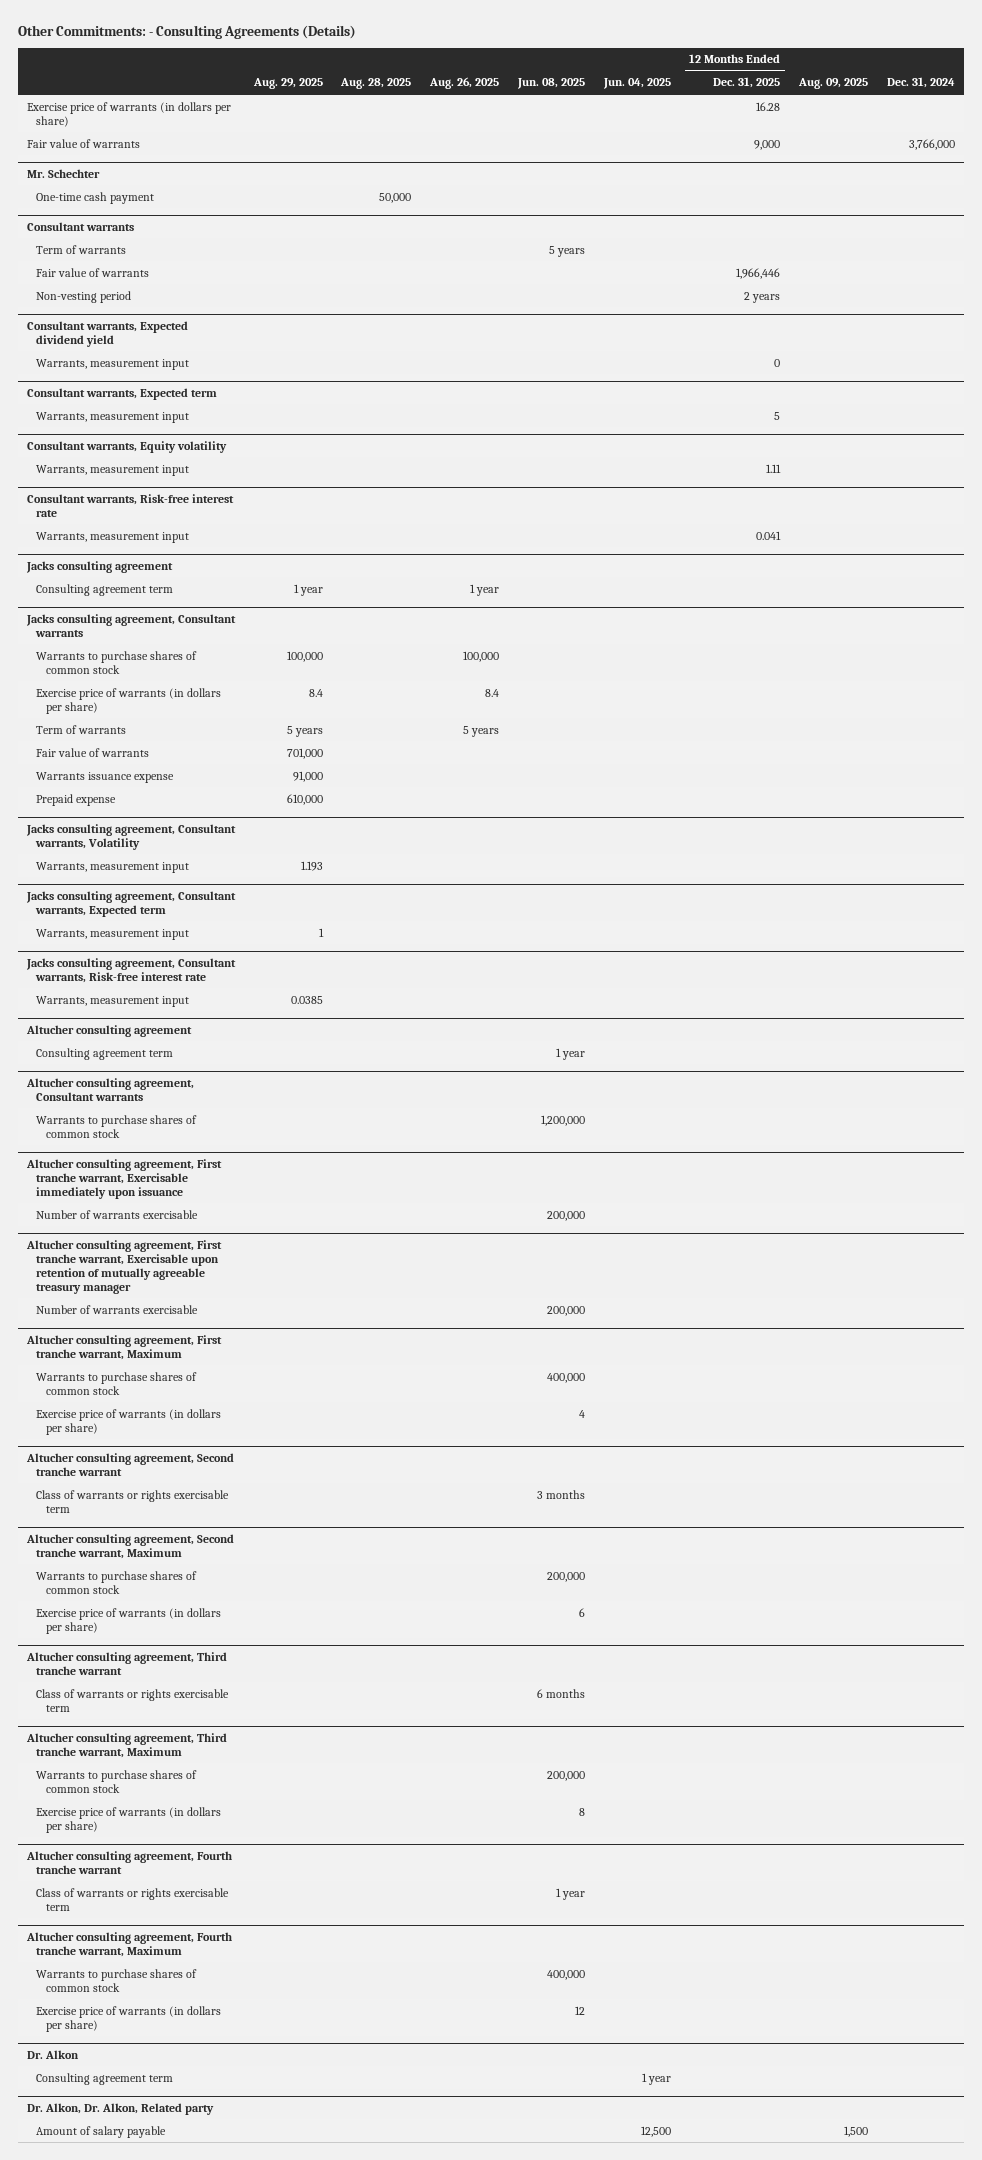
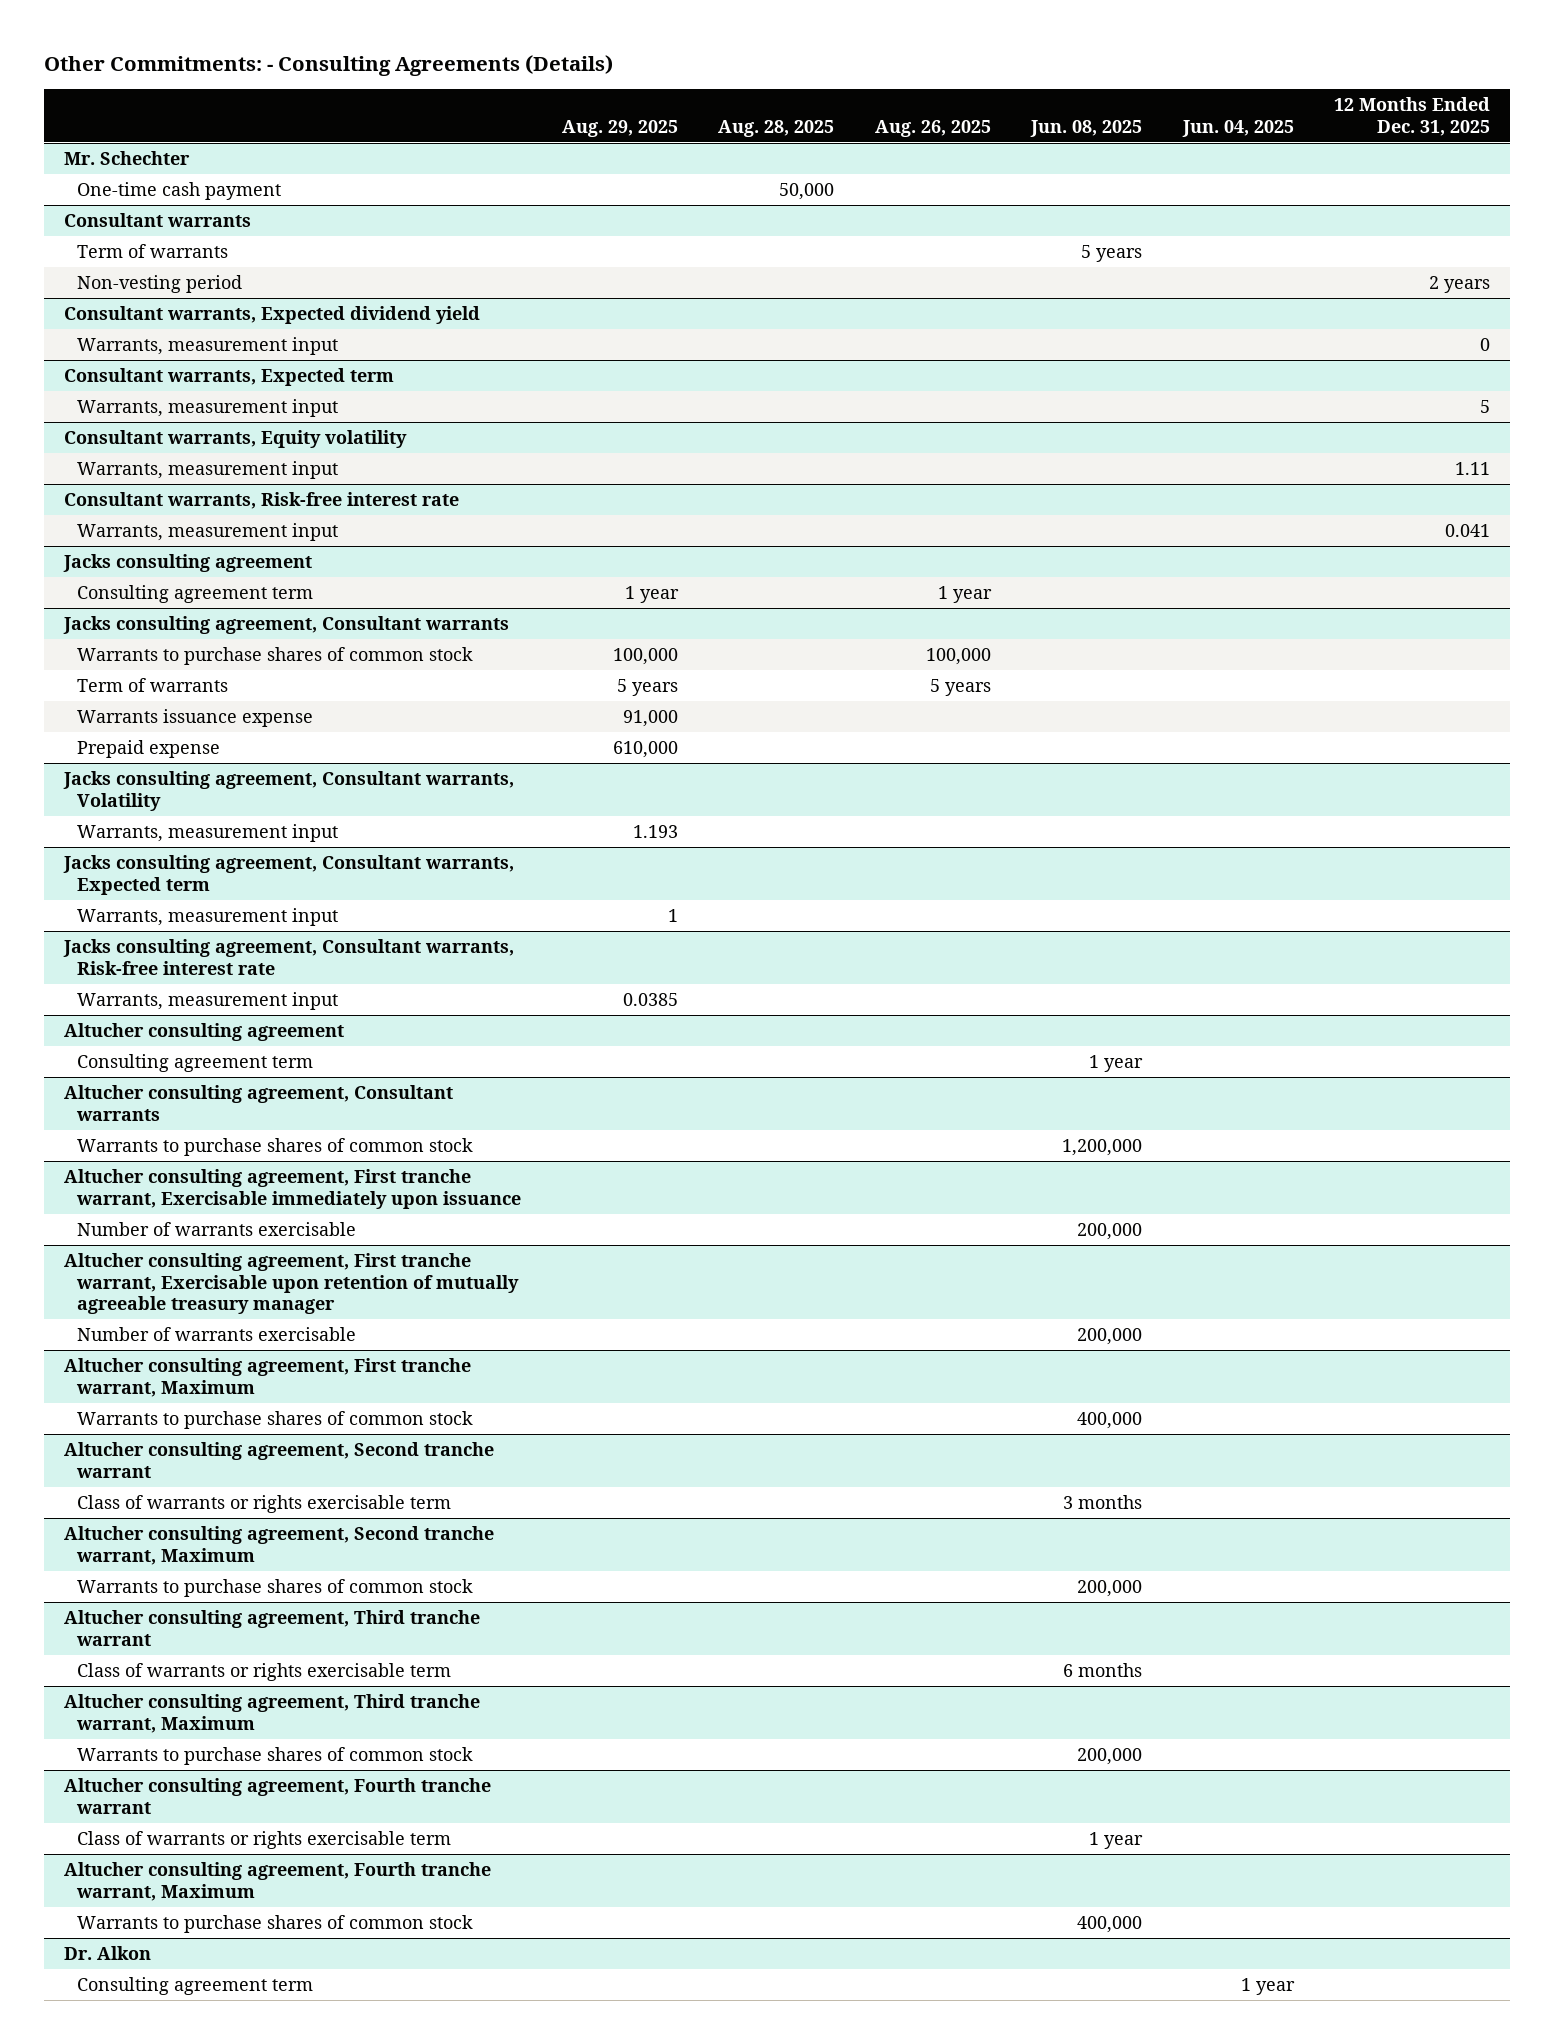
[798,78,869,90] Aug. 09, 2025 -> none
[886,77,955,89] Dec. 31, 2024 -> none
[26,101,231,127] Exercise price of warrants (in dollars per share) -> none
[26,138,140,148] Fair value of warrants -> none
[36,267,150,277] Fair value of warrants -> none
[36,687,222,714] Exercise price of warrants (in dollars per share) -> none
[36,747,150,757] Fair value of warrants -> none
[36,1408,222,1435] Exercise price of warrants (in dollars per share) -> none
[36,1607,222,1634] Exercise price of warrants (in dollars per share) -> none
[36,1806,222,1833] Exercise price of warrants (in dollars per share) -> none
[36,2005,222,2032] Exercise price of warrants (in dollars per share) -> none
[26,2102,214,2115] Dr. Alkon, Dr. Alkon, Related party -> none
[36,2125,167,2138] Amount of salary payable -> none

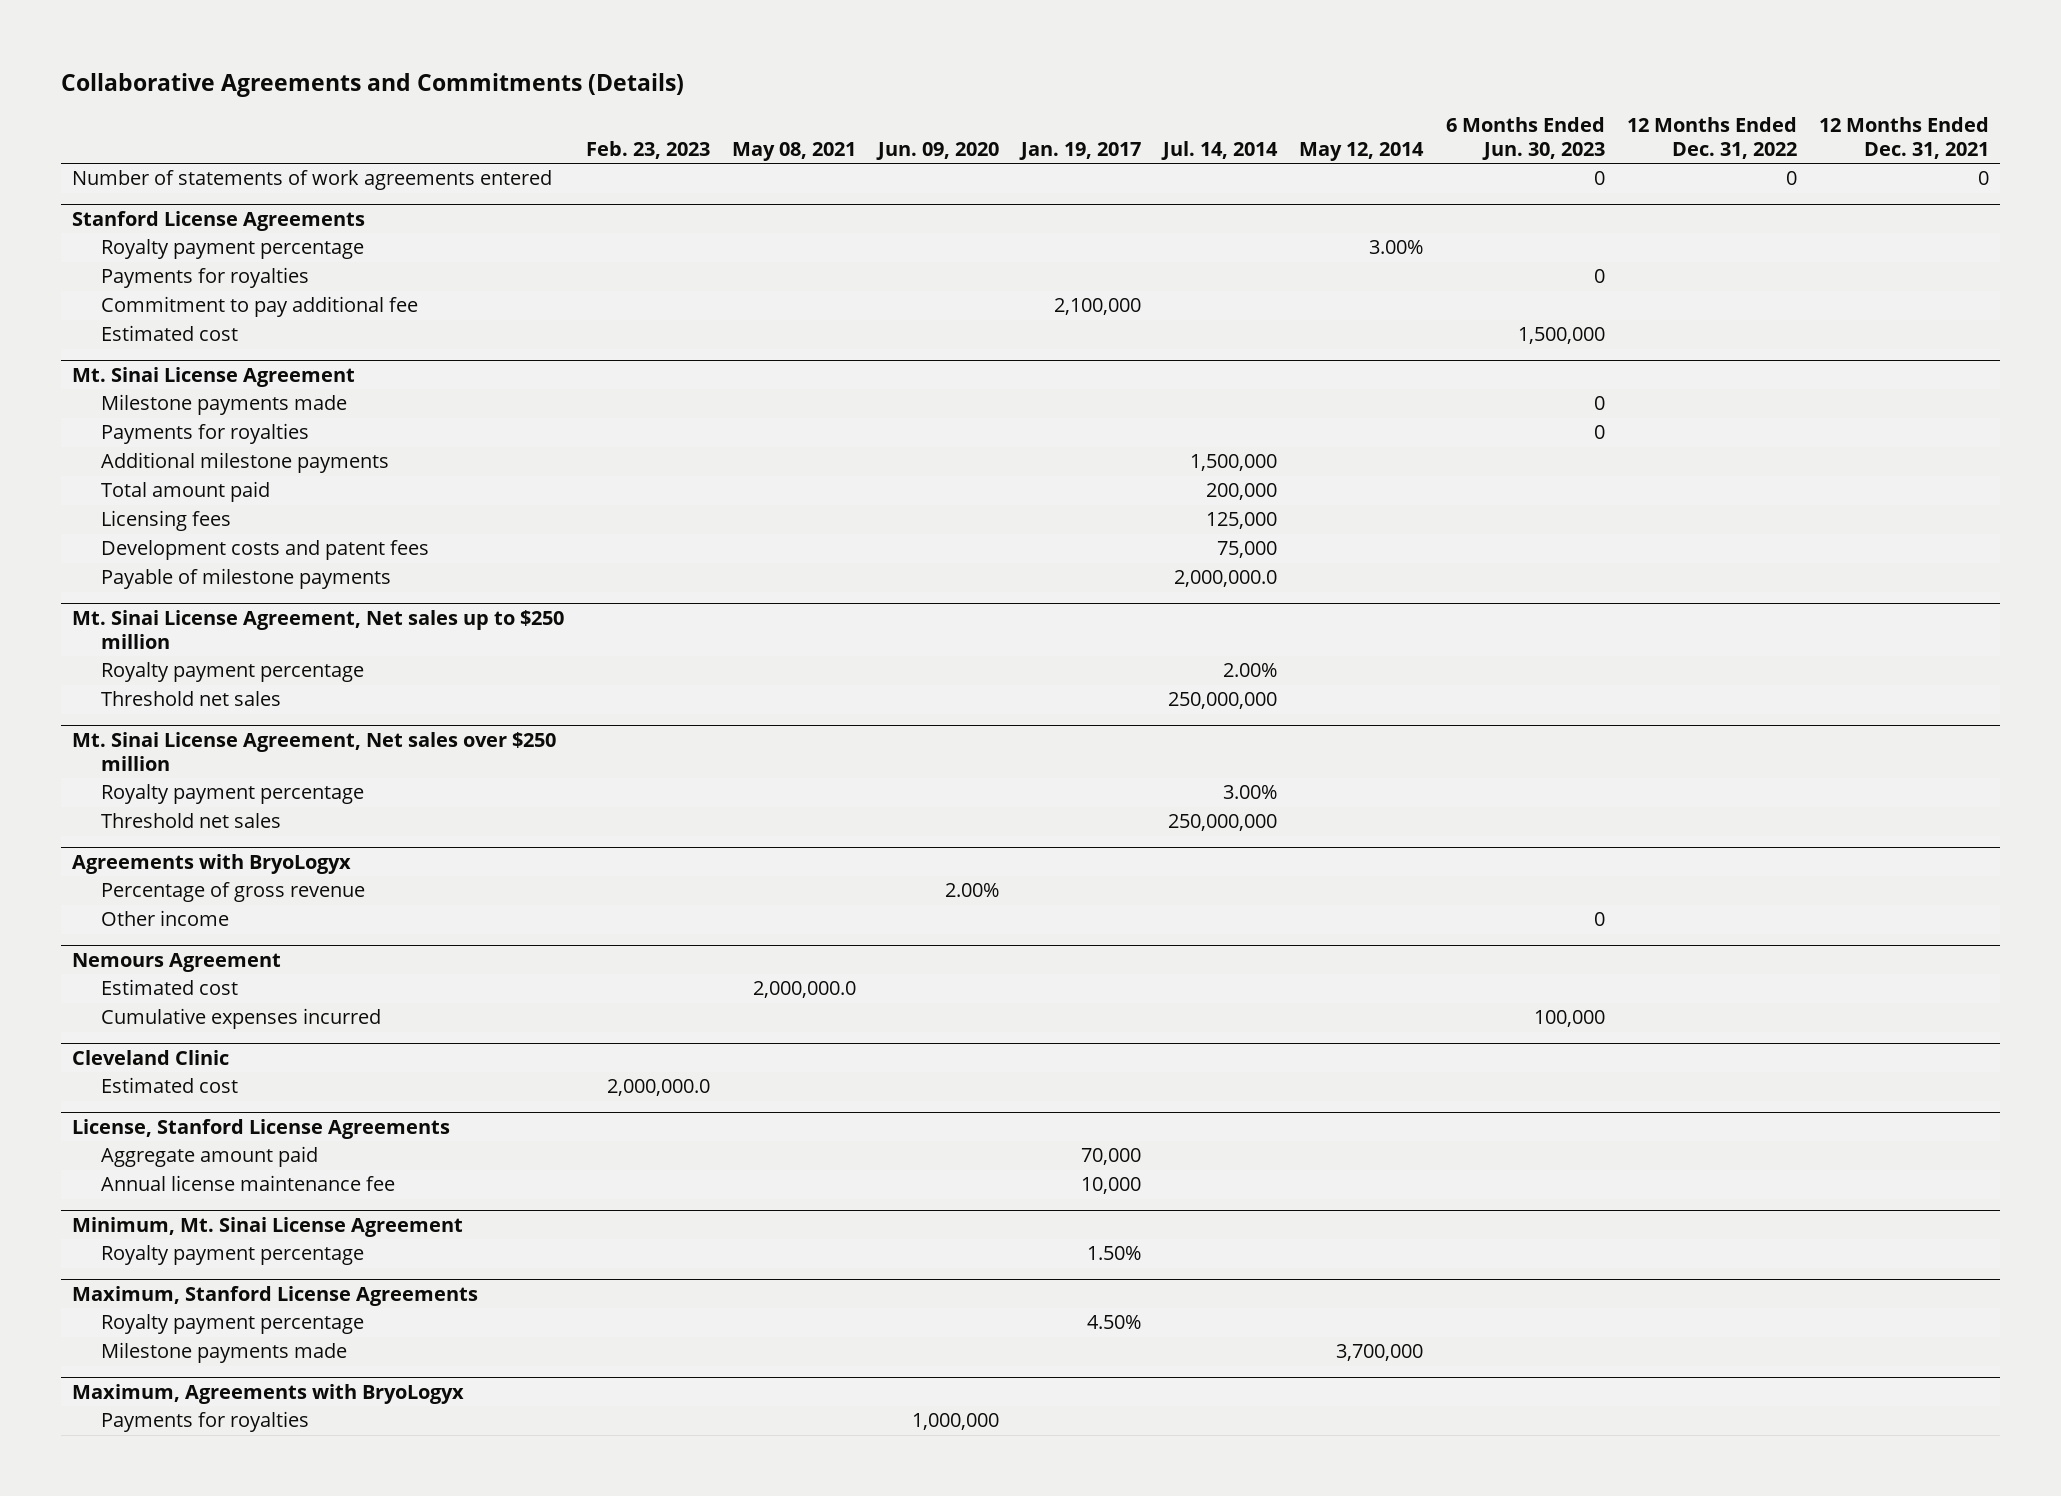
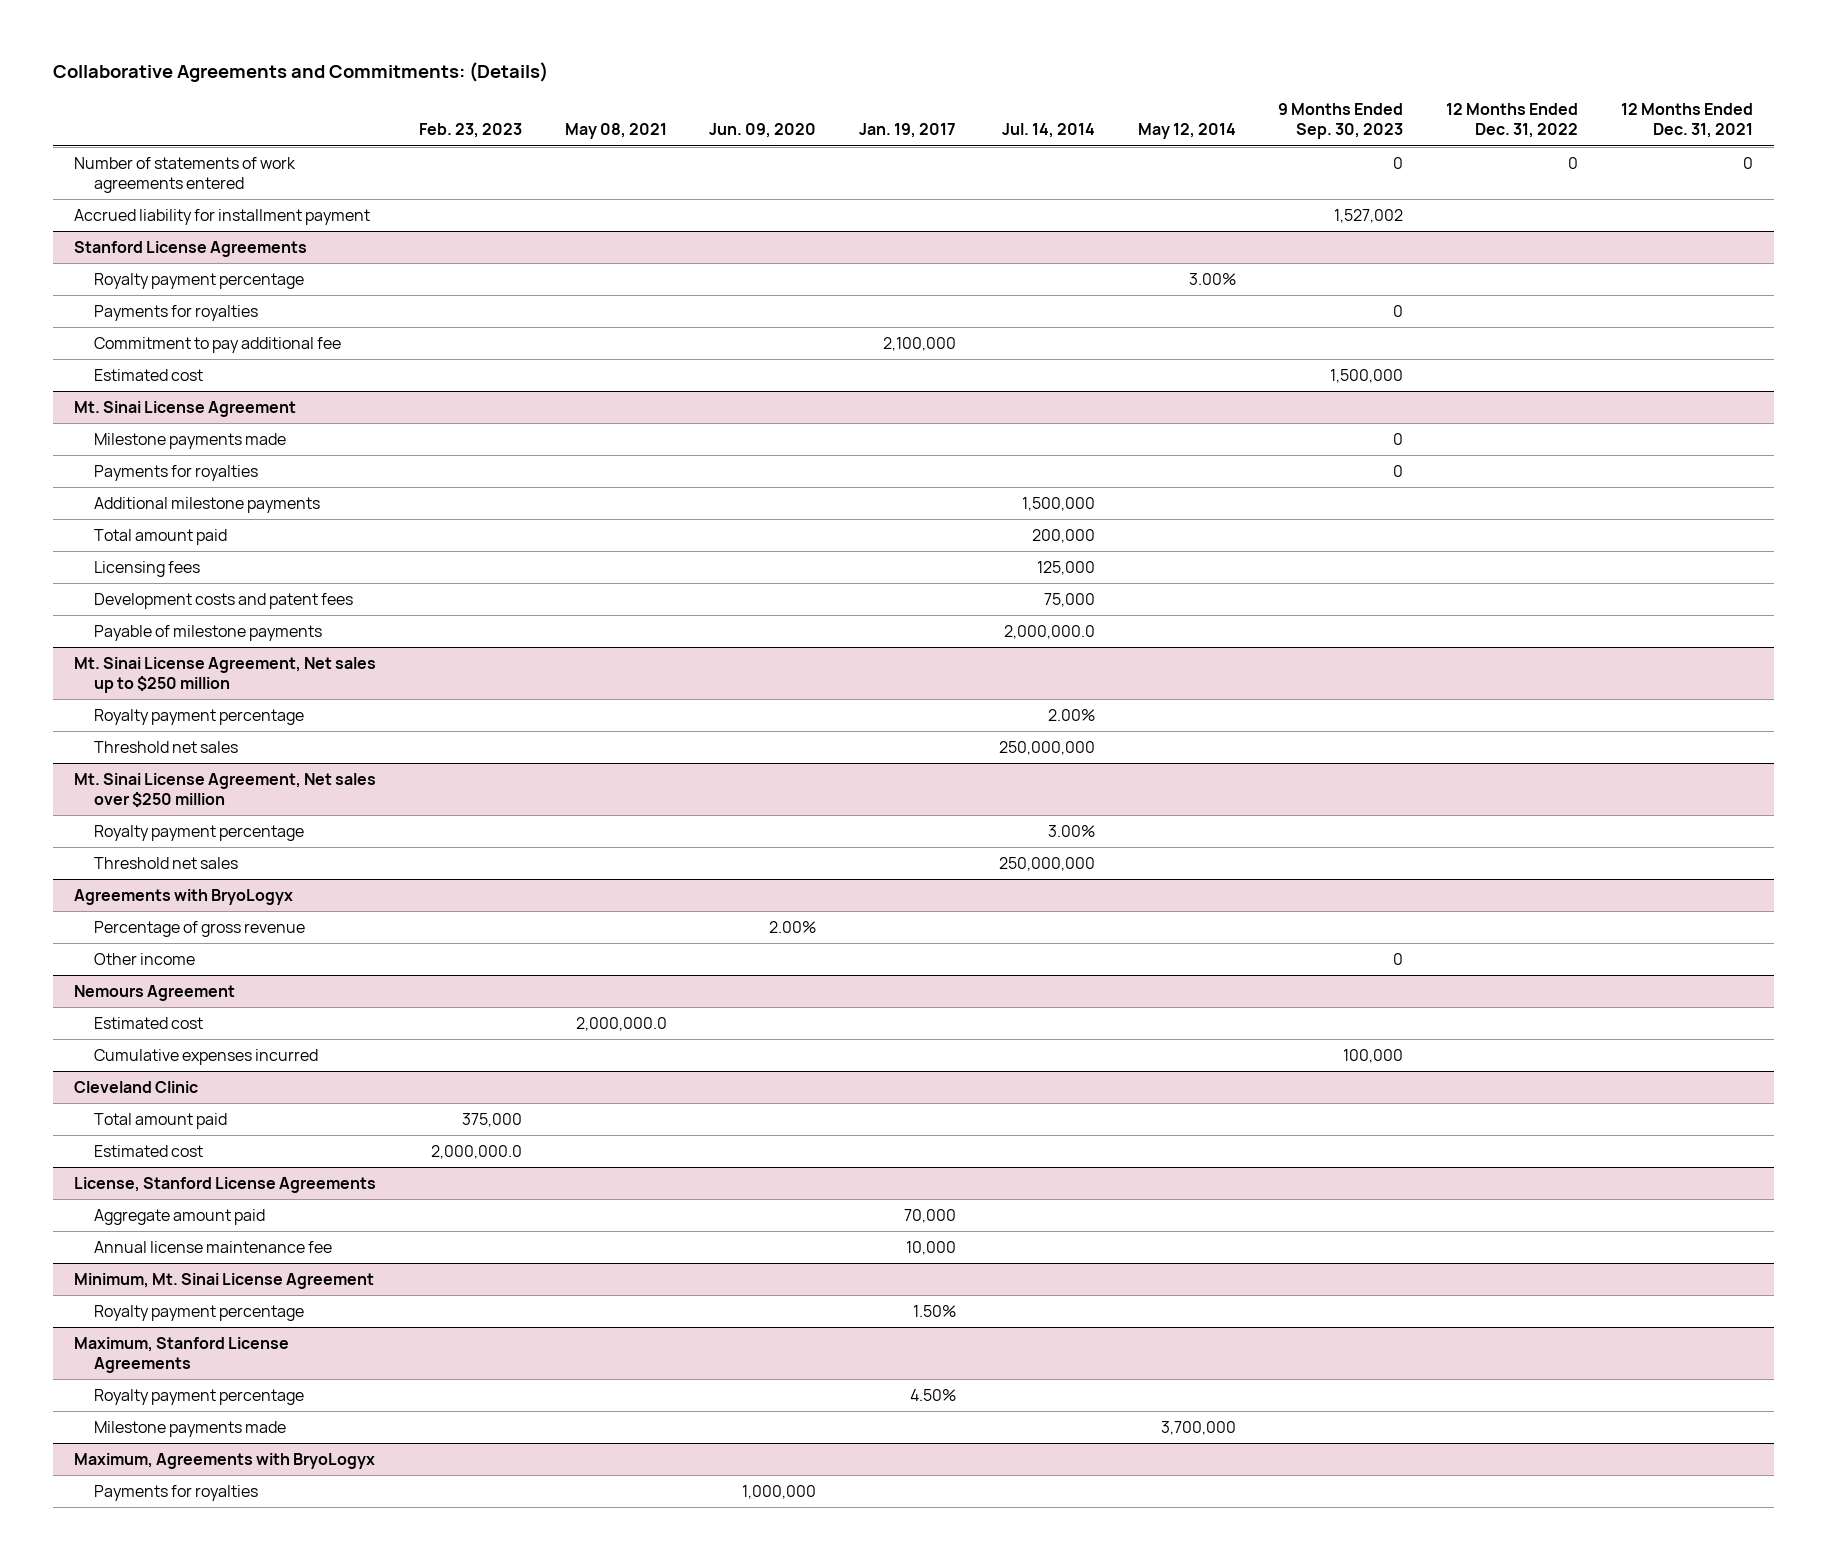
[60,73,684,98] Collaborative Agreements and Commitments (Details) -> [52,61,548,82] Collaborative Agreements and Commitments: (Details)
[1445,117,1605,160] 6 Months Ended Jun. 30, 2023 -> none
none -> [1278,103,1404,140] 9 Months Ended Sep. 30, 2023
none -> [74,208,371,225] Accrued liability for installment payment
none -> [93,1112,227,1129] Total amount paid

